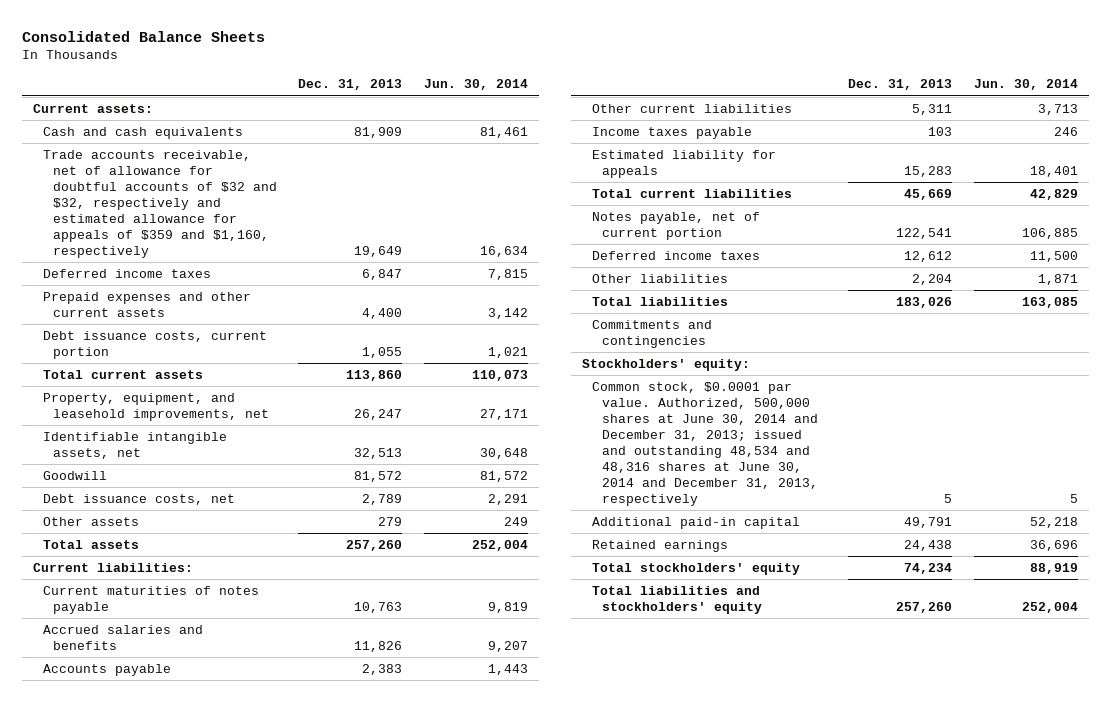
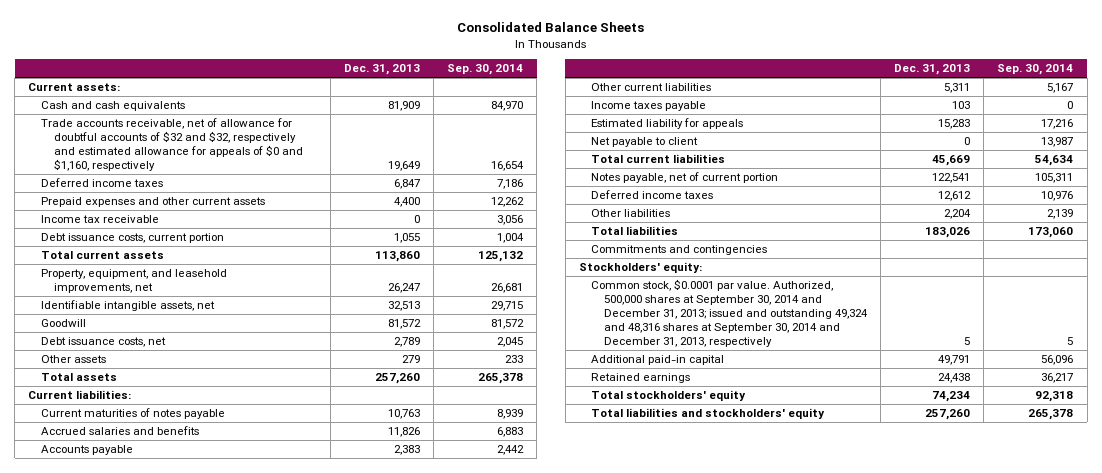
[424,79,529,91] Jun. 30, 2014 -> none
none -> [447,64,524,76] Sep. 30, 2014
[42,149,277,258] Trade accounts receivable, net of allowance for doubtful accounts of $32 and $32, respectively and estimated allowance for appeals of $359 and $1,160, respectively -> [41,118,303,172] Trade accounts receivable, net of allowance for doubtful accounts of $32 and $32, respectively and estimated allowance for appeals of $0 and $1,160, respectively
none -> [41,215,160,224] Income tax receivable
none -> [591,137,699,148] Net payable to client
[592,381,819,506] Common stock, $0.0001 par value. Authorized, 500,000 shares at June 30, 2014 and December 31, 2013; issued and outstanding 48,534 and 48,316 shares at June 30, 2014 and December 31, 2013, respectively -> [591,279,869,348] Common stock, $0.0001 par value. Authorized, 500,000 shares at September 30, 2014 and December 31, 2013; issued and outstanding 49,324 and 48,316 shares at September 30, 2014 and December 31, 2013, respectively

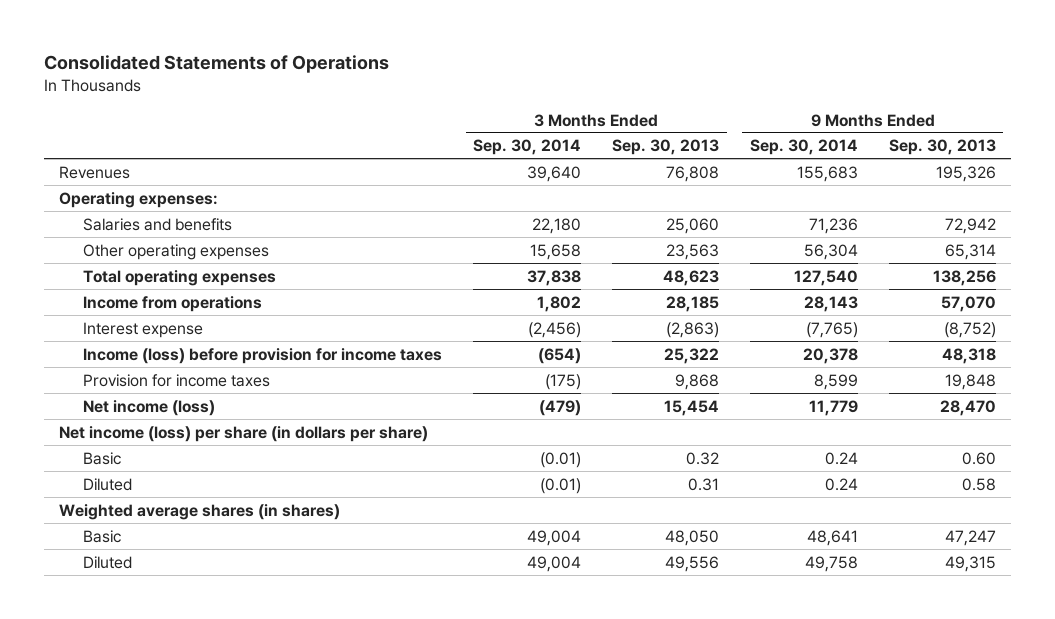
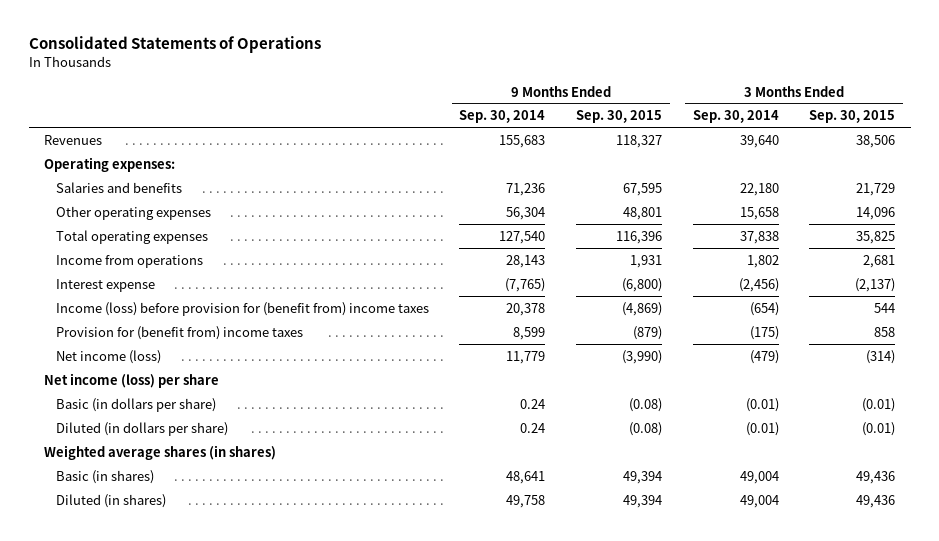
[611,139,719,156] Sep. 30, 2013 -> none
[888,139,996,156] Sep. 30, 2013 -> none
none -> [575,110,662,124] Sep. 30, 2015
none -> [809,110,896,124] Sep. 30, 2015
[83,347,443,364] Income (loss) before provision for income taxes -> [55,301,429,316] Income (loss) before provision for (benefit from) income taxes
[83,373,271,387] Provision for income taxes -> [55,325,303,340] Provision for (benefit from) income taxes
[59,425,429,442] Net income (loss) per share (in dollars per share) -> [44,372,220,388] Net income (loss) per share
[83,451,122,465] Basic -> [55,397,216,412] Basic (in dollars per share)
[83,477,133,491] Diluted -> [55,421,228,436] Diluted (in dollars per share)
[83,529,122,543] Basic -> [55,469,154,484] Basic (in shares)
[83,555,133,569] Diluted -> [55,493,166,508] Diluted (in shares)

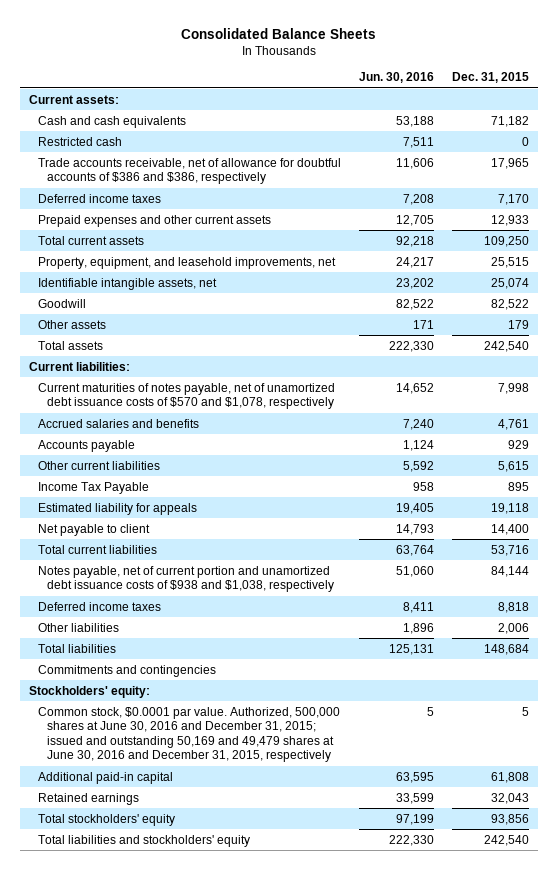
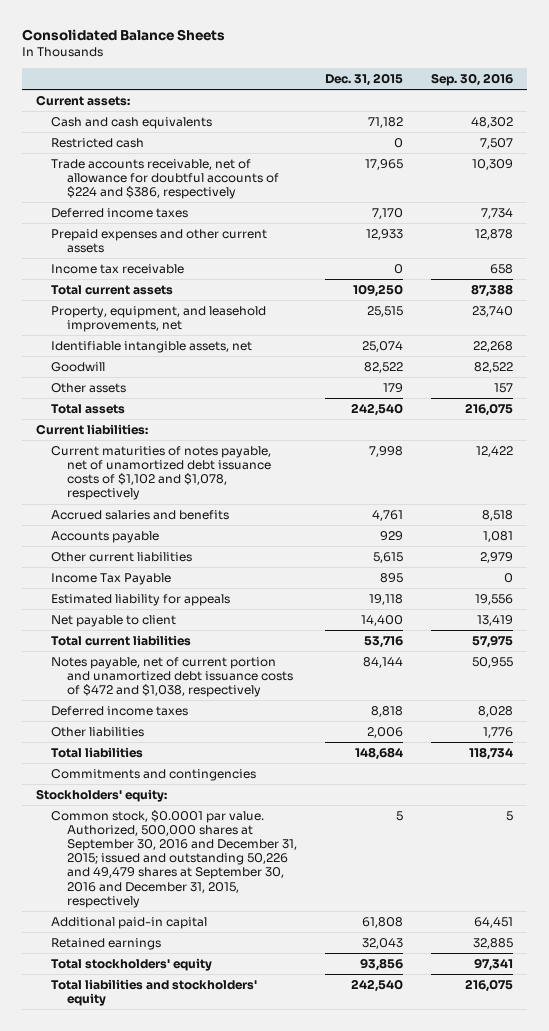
[359,72,435,84] Jun. 30, 2016 -> none
none -> [430,72,513,86] Sep. 30, 2016
[38,157,342,185] Trade accounts receivable, net of allowance for doubtful accounts of $386 and $386, respectively -> [51,158,279,200] Trade accounts receivable, net of allowance for doubtful accounts of $224 and $386, respectively
none -> [51,263,185,274] Income tax receivable
[38,382,336,410] Current maturities of notes payable, net of unamortized debt issuance costs of $570 and $1,078, respectively -> [51,445,272,501] Current maturities of notes payable, net of unamortized debt issuance costs of $1,102 and $1,078, respectively
[38,565,334,593] Notes payable, net of current portion and unamortized debt issuance costs of $938 and $1,038, respectively -> [51,656,293,698] Notes payable, net of current portion and unamortized debt issuance costs of $472 and $1,038, respectively
[38,706,341,763] Common stock, $0.0001 par value. Authorized, 500,000 shares at June 30, 2016 and December 31, 2015; issued and outstanding 50,169 and 49,479 shares at June 30, 2016 and December 31, 2015, respectively -> [51,809,297,908] Common stock, $0.0001 par value. Authorized, 500,000 shares at September 30, 2016 and December 31, 2015; issued and outstanding 50,226 and 49,479 shares at September 30, 2016 and December 31, 2015, respectively

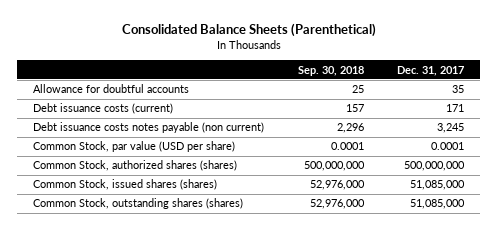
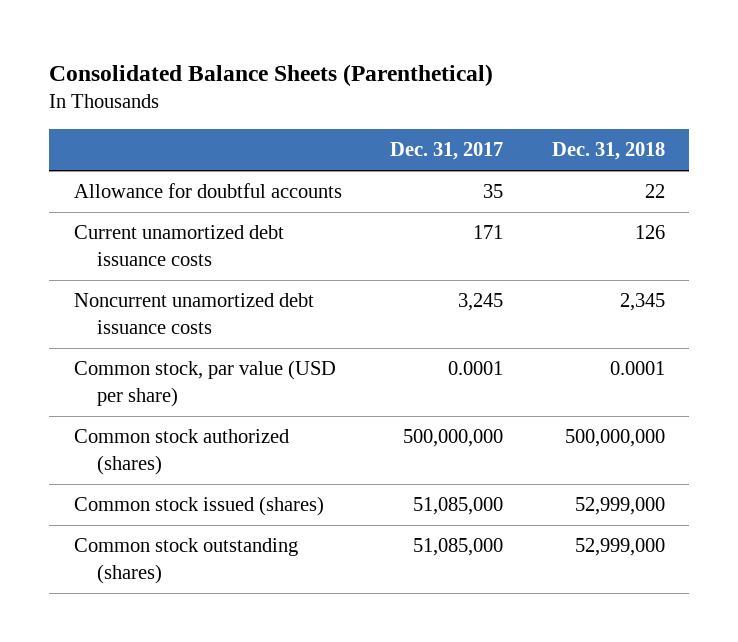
[297,65,364,76] Sep. 30, 2018 -> none
none -> [551,142,665,161] Dec. 31, 2018
[33,103,174,115] Debt issuance costs (current) -> [73,225,284,266] Current unamortized debt issuance costs
[33,122,265,134] Debt issuance costs notes payable (non current) -> [73,293,314,334] Noncurrent unamortized debt issuance costs
[33,141,236,153] Common Stock, par value (USD per share) -> [73,360,336,407] Common stock, par value (USD per share)
[33,160,238,172] Common Stock, authorized shares (shares) -> [73,429,289,475] Common stock authorized (shares)
[33,179,218,191] Common Stock, issued shares (shares) -> [73,496,324,517] Common stock issued (shares)
[33,198,244,210] Common Stock, outstanding shares (shares) -> [73,538,298,584] Common stock outstanding (shares)

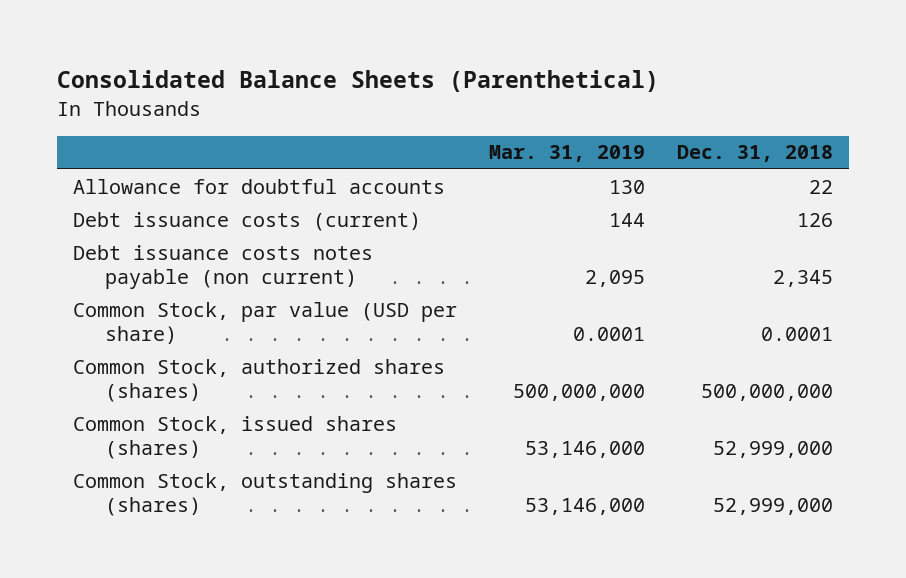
[390,142,504,161] Dec. 31, 2017 -> none
none -> [489,145,646,163] Mar. 31, 2019
[73,225,284,266] Current unamortized debt issuance costs -> [73,211,422,231] Debt issuance costs (current)
[73,293,314,334] Noncurrent unamortized debt issuance costs -> [73,244,374,289] Debt issuance costs notes payable (non current)
[73,360,336,407] Common stock, par value (USD per share) -> [73,301,458,344] Common Stock, par value (USD per share)
[73,429,289,475] Common stock authorized (shares) -> [73,358,446,402] Common Stock, authorized shares (shares)
[73,496,324,517] Common stock issued (shares) -> [73,415,398,459] Common Stock, issued shares (shares)
[73,538,298,584] Common stock outstanding (shares) -> [73,472,458,516] Common Stock, outstanding shares (shares)

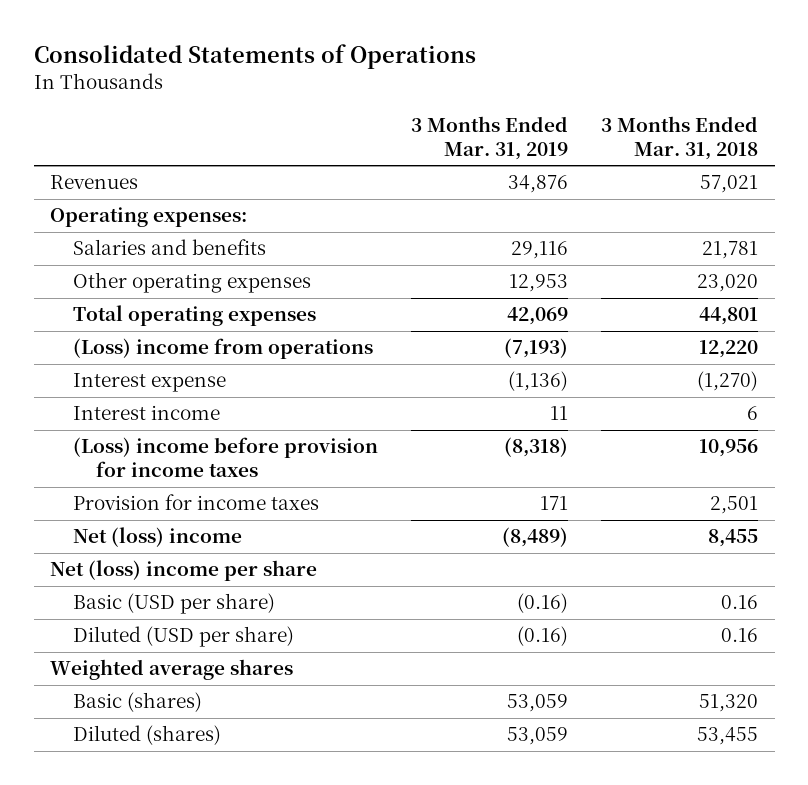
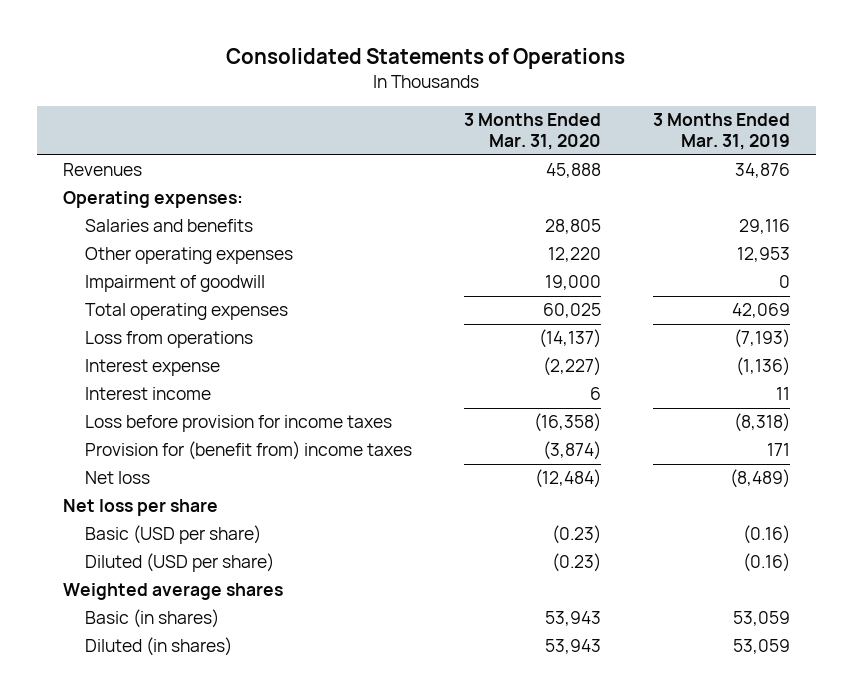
[601,115,759,160] 3 Months Ended Mar. 31, 2018 -> none
none -> [464,113,602,151] 3 Months Ended Mar. 31, 2020
none -> [85,275,266,293] Impairment of goodwill
[73,338,374,360] (Loss) income from operations -> [85,331,254,349] Loss from operations
[73,437,379,478] (Loss) income before provision for income taxes -> [85,415,393,433] Loss before provision for income taxes
[73,494,320,511] Provision for income taxes -> [85,441,413,461] Provision for (benefit from) income taxes
[73,527,243,548] Net (loss) income -> [85,471,151,485] Net loss
[50,560,318,582] Net (loss) income per share -> [62,499,218,517] Net loss per share
[73,692,203,713] Basic (shares) -> [85,609,220,629] Basic (in shares)
[73,725,222,746] Diluted (shares) -> [85,637,233,657] Diluted (in shares)

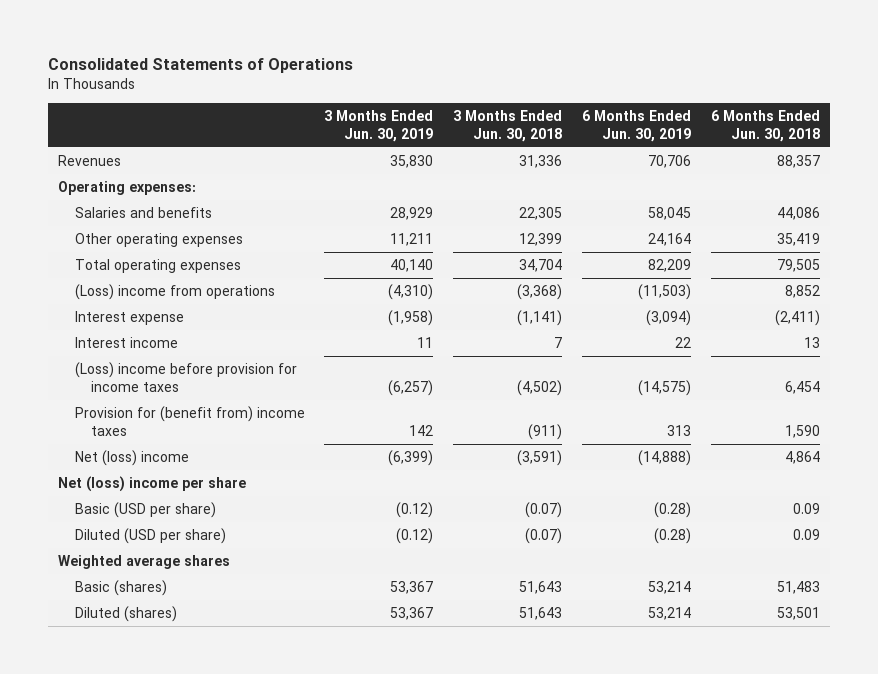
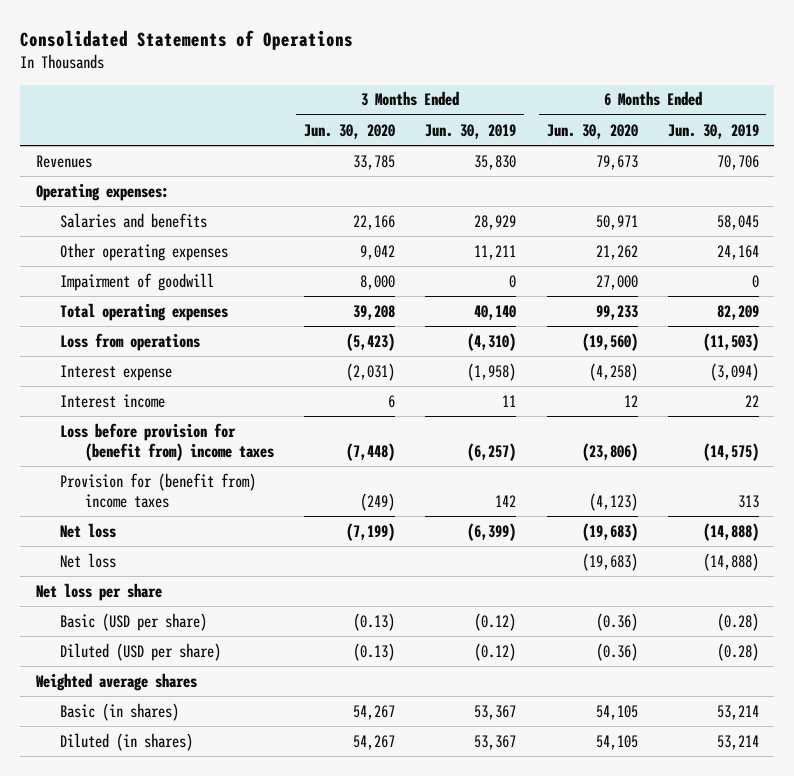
[453,109,563,142] 3 Months Ended Jun. 30, 2018 -> none
[710,109,820,142] 6 Months Ended Jun. 30, 2018 -> none
none -> [303,123,395,139] Jun. 30, 2020
none -> [546,123,638,139] Jun. 30, 2020
none -> [60,272,215,291] Impairment of goodwill
[74,283,275,300] (Loss) income from operations -> [60,332,201,351] Loss from operations
[74,361,297,392] (Loss) income before provision for income taxes -> [60,422,274,461] Loss before provision for (benefit from) income taxes
[74,449,189,466] Net (loss) income -> [60,522,117,538] Net loss
none -> [60,552,117,568] Net loss
[57,475,246,492] Net (loss) income per share -> [35,582,162,601] Net loss per share
[74,579,167,596] Basic (shares) -> [60,702,180,721] Basic (in shares)
[74,605,177,622] Diluted (shares) -> [60,732,194,751] Diluted (in shares)

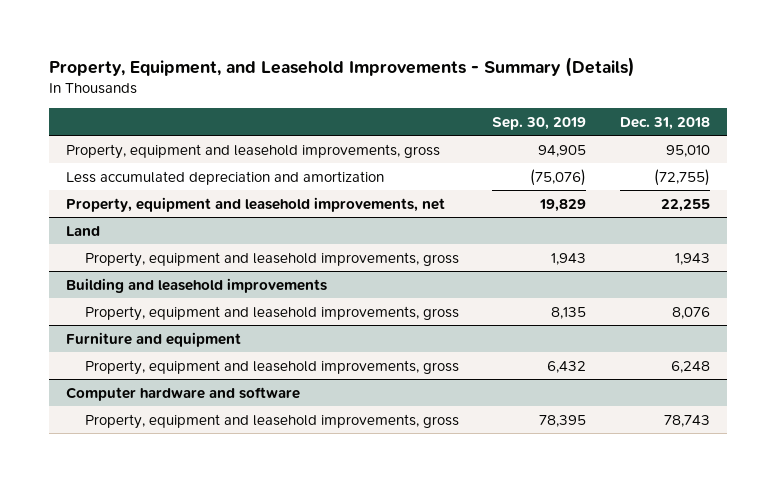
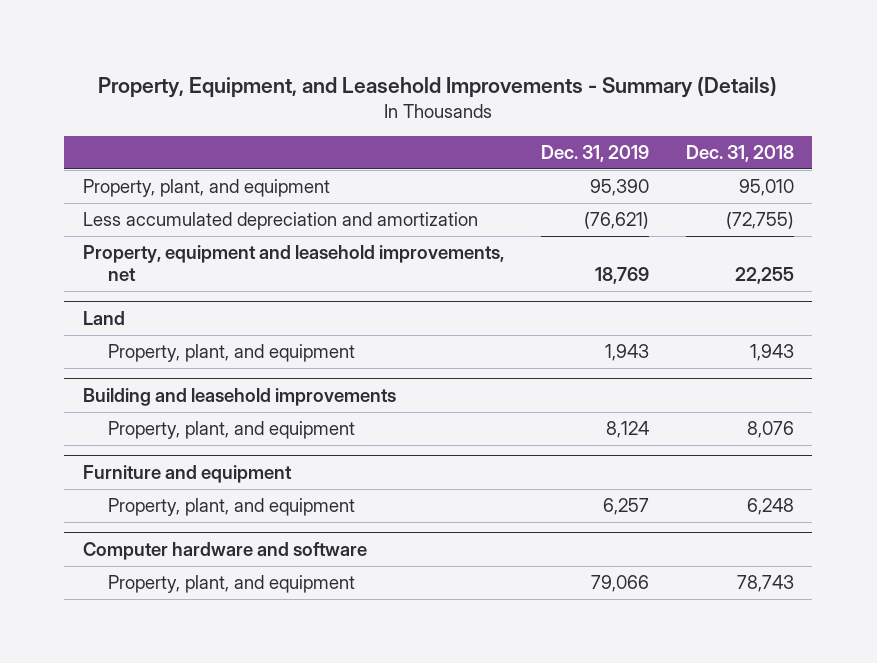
[492,116,587,130] Sep. 30, 2019 -> none
none -> [540,145,649,163] Dec. 31, 2019
[66,143,441,159] Property, equipment and leasehold improvements, gross -> [82,179,330,198] Property, plant, and equipment
[84,251,459,267] Property, equipment and leasehold improvements, gross -> [107,344,355,363] Property, plant, and equipment
[84,305,459,321] Property, equipment and leasehold improvements, gross -> [107,421,355,440] Property, plant, and equipment
[84,359,459,375] Property, equipment and leasehold improvements, gross -> [107,498,355,517] Property, plant, and equipment
[84,413,459,429] Property, equipment and leasehold improvements, gross -> [107,575,355,594] Property, plant, and equipment

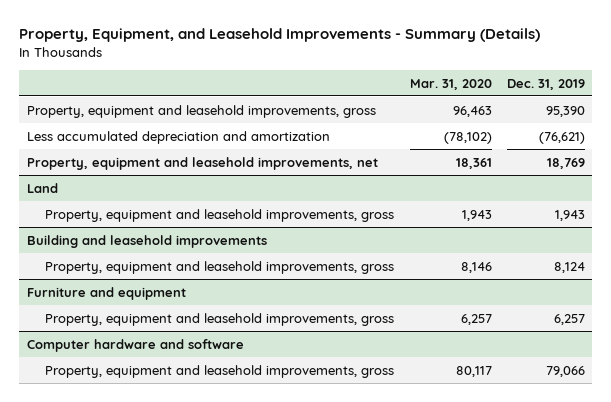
[685,145,794,163] Dec. 31, 2018 -> none
none -> [409,78,492,90] Mar. 31, 2020
[82,179,330,198] Property, plant, and equipment -> [26,104,376,118] Property, equipment and leasehold improvements, gross
[107,344,355,363] Property, plant, and equipment -> [45,208,395,222] Property, equipment and leasehold improvements, gross
[107,421,355,440] Property, plant, and equipment -> [45,260,395,274] Property, equipment and leasehold improvements, gross
[107,498,355,517] Property, plant, and equipment -> [45,312,395,326] Property, equipment and leasehold improvements, gross
[107,575,355,594] Property, plant, and equipment -> [45,364,395,378] Property, equipment and leasehold improvements, gross

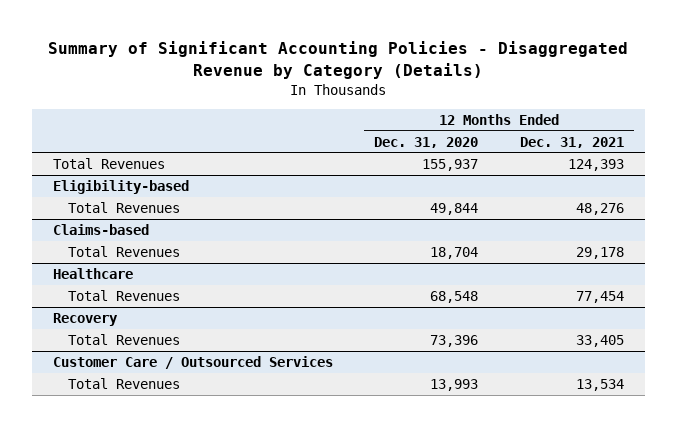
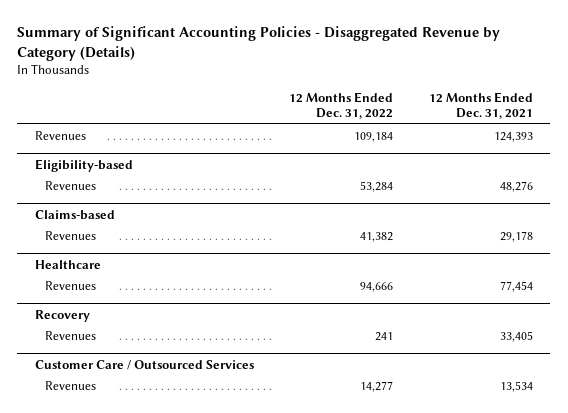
[374,136,479,148] Dec. 31, 2020 -> none
none -> [289,91,394,120] 12 Months Ended Dec. 31, 2022
[52,158,165,170] Total Revenues -> [35,130,87,140] Revenues
[68,202,181,214] Total Revenues -> [44,180,96,190] Revenues
[68,246,181,258] Total Revenues -> [44,230,96,240] Revenues
[68,290,181,302] Total Revenues -> [44,280,96,290] Revenues
[68,334,181,346] Total Revenues -> [44,330,96,340] Revenues
[68,378,181,390] Total Revenues -> [44,380,96,390] Revenues

